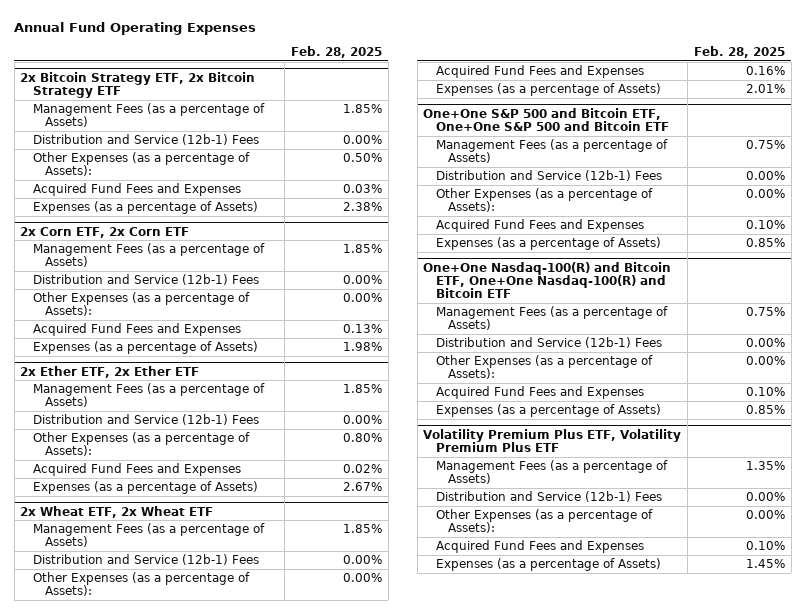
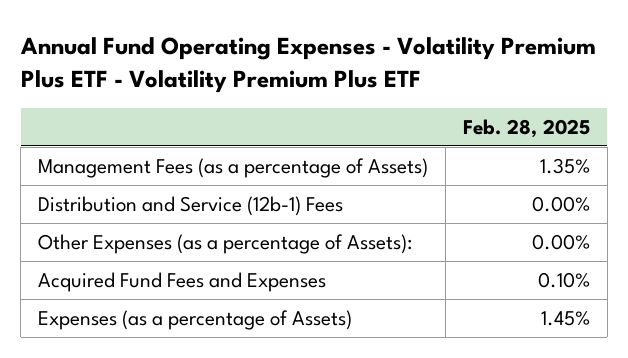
[14,21,257,35] Annual Fund Operating Expenses -> [19,36,596,93] Annual Fund Operating Expenses - Volatility Premium Plus ETF - Volatility Premium Plus ETF
[20,71,256,98] 2x Bitcoin Strategy ETF, 2x Bitcoin Strategy ETF -> none
[32,102,265,128] Management Fees (as a percentage of Assets) -> none
[32,133,259,145] Distribution and Service (12b-1) Fees -> none
[32,151,250,177] Other Expenses (as a percentage of Assets): -> none
[32,182,241,196] Acquired Fund Fees and Expenses -> none
[32,200,258,214] Expenses (as a percentage of Assets) -> none
[20,226,190,238] 2x Corn ETF, 2x Corn ETF -> none
[32,242,265,268] Management Fees (as a percentage of Assets) -> none
[32,273,259,285] Distribution and Service (12b-1) Fees -> none
[32,291,250,317] Other Expenses (as a percentage of Assets): -> none
[32,322,241,336] Acquired Fund Fees and Expenses -> none
[32,340,258,354] Expenses (as a percentage of Assets) -> none
[20,365,200,378] 2x Ether ETF, 2x Ether ETF -> none
[32,382,265,408] Management Fees (as a percentage of Assets) -> none
[32,413,259,425] Distribution and Service (12b-1) Fees -> none
[32,431,250,457] Other Expenses (as a percentage of Assets): -> none
[32,462,241,476] Acquired Fund Fees and Expenses -> none
[32,480,258,494] Expenses (as a percentage of Assets) -> none
[20,505,214,518] 2x Wheat ETF, 2x Wheat ETF -> none
[32,522,265,548] Management Fees (as a percentage of Assets) -> none
[32,553,259,565] Distribution and Service (12b-1) Fees -> none
[32,571,250,597] Other Expenses (as a percentage of Assets): -> none
[435,64,644,78] Acquired Fund Fees and Expenses -> none
[435,82,661,96] Expenses (as a percentage of Assets) -> none
[423,107,669,131] One+One S&P 500 and Bitcoin ETF, One+One S&P 500 and Bitcoin ETF -> none
[435,138,668,164] Management Fees (as a percentage of Assets) -> none
[435,169,662,181] Distribution and Service (12b-1) Fees -> none
[435,187,653,213] Other Expenses (as a percentage of Assets): -> none
[435,218,644,232] Acquired Fund Fees and Expenses -> none
[435,236,661,250] Expenses (as a percentage of Assets) -> none
[423,261,672,299] One+One Nasdaq-100(R) and Bitcoin ETF, One+One Nasdaq-100(R) and Bitcoin ETF -> none
[435,305,668,331] Management Fees (as a percentage of Assets) -> none
[435,336,662,348] Distribution and Service (12b-1) Fees -> none
[435,354,653,380] Other Expenses (as a percentage of Assets): -> none
[435,385,644,399] Acquired Fund Fees and Expenses -> none
[435,403,661,417] Expenses (as a percentage of Assets) -> none
[423,428,682,452] Volatility Premium Plus ETF, Volatility Premium Plus ETF -> none

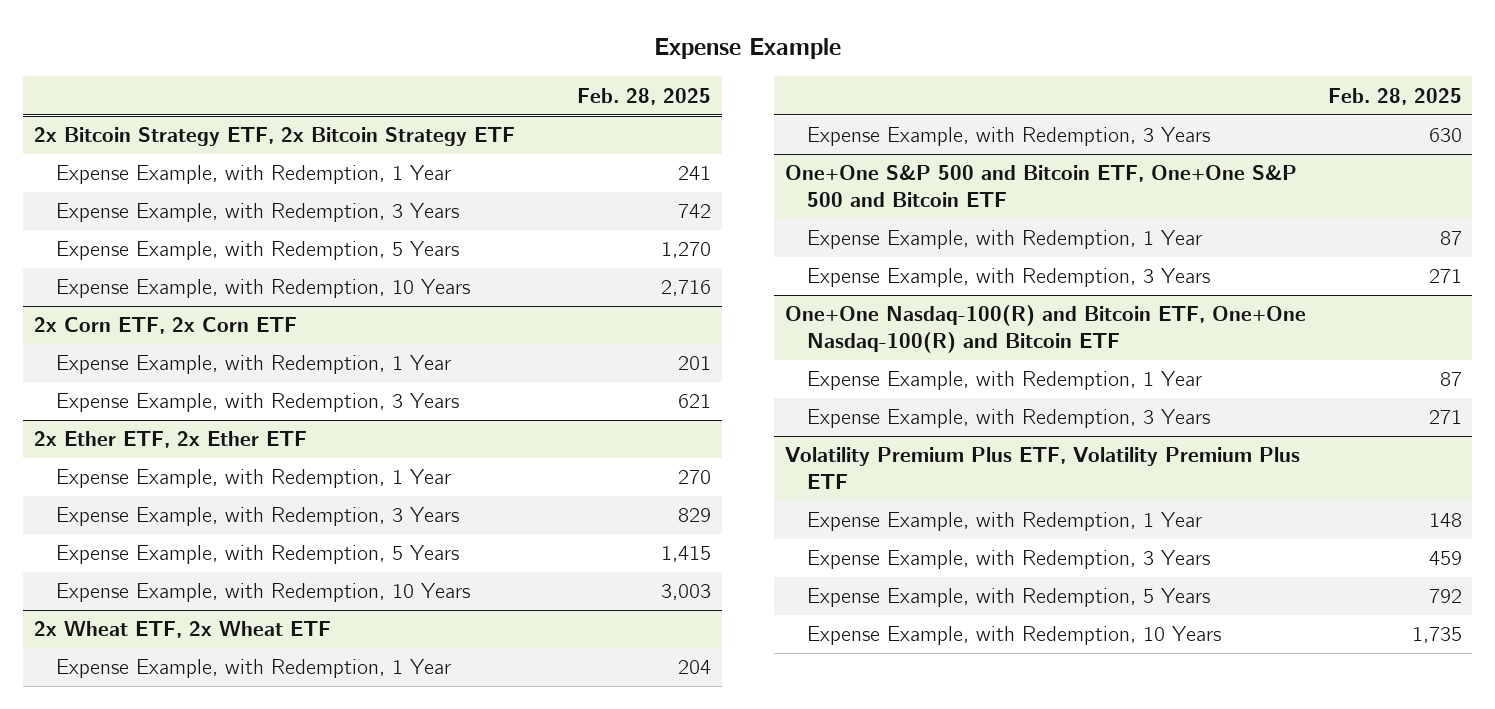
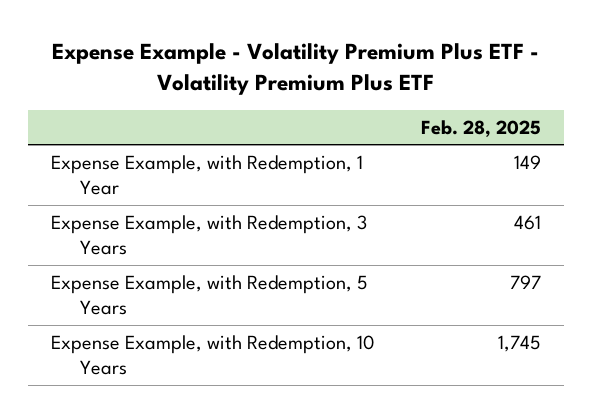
[653,38,841,60] Expense Example -> [51,43,539,96] Expense Example - Volatility Premium Plus ETF - Volatility Premium Plus ETF
[33,127,515,147] 2x Bitcoin Strategy ETF, 2x Bitcoin Strategy ETF -> none
[33,317,297,335] 2x Corn ETF, 2x Corn ETF -> none
[56,355,452,375] Expense Example, with Redemption, 1 Year -> none
[56,393,460,413] Expense Example, with Redemption, 3 Years -> none
[33,431,307,449] 2x Ether ETF, 2x Ether ETF -> none
[56,469,452,489] Expense Example, with Redemption, 1 Year -> none
[56,507,460,527] Expense Example, with Redemption, 3 Years -> none
[56,545,460,565] Expense Example, with Redemption, 5 Years -> none
[56,583,471,603] Expense Example, with Redemption, 10 Years -> none
[33,621,331,639] 2x Wheat ETF, 2x Wheat ETF -> none
[56,659,452,679] Expense Example, with Redemption, 1 Year -> none
[807,127,1211,147] Expense Example, with Redemption, 3 Years -> none
[784,165,1297,208] One+One S&P 500 and Bitcoin ETF, One+One S&P 500 and Bitcoin ETF -> none
[807,230,1203,250] Expense Example, with Redemption, 1 Year -> none
[807,268,1211,288] Expense Example, with Redemption, 3 Years -> none
[784,305,1306,354] One+One Nasdaq-100(R) and Bitcoin ETF, One+One Nasdaq-100(R) and Bitcoin ETF -> none
[807,371,1203,391] Expense Example, with Redemption, 1 Year -> none
[807,409,1211,429] Expense Example, with Redemption, 3 Years -> none
[784,447,1300,490] Volatility Premium Plus ETF, Volatility Premium Plus ETF -> none
[807,512,1203,532] Expense Example, with Redemption, 1 Year -> none
[807,550,1211,570] Expense Example, with Redemption, 3 Years -> none
[807,588,1211,608] Expense Example, with Redemption, 5 Years -> none
[807,626,1222,646] Expense Example, with Redemption, 10 Years -> none
[677,166,711,181] 241 -> [513,154,541,169] 149
[677,204,711,219] 742 -> [513,214,541,230] 461
[660,242,711,259] 1,270 -> [509,274,541,289] 797
[660,280,711,297] 2,716 -> [497,334,541,352] 1,745

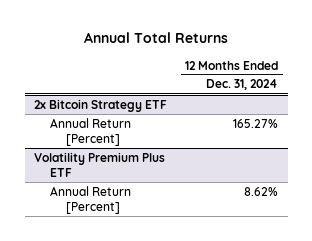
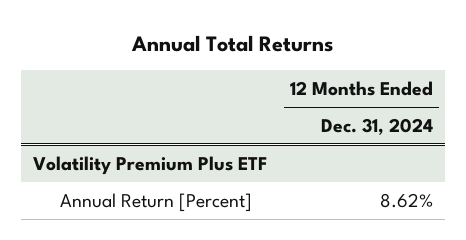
[33,98,167,112] 2x Bitcoin Strategy ETF -> none
[50,117,132,147] Annual Return [Percent] -> none

